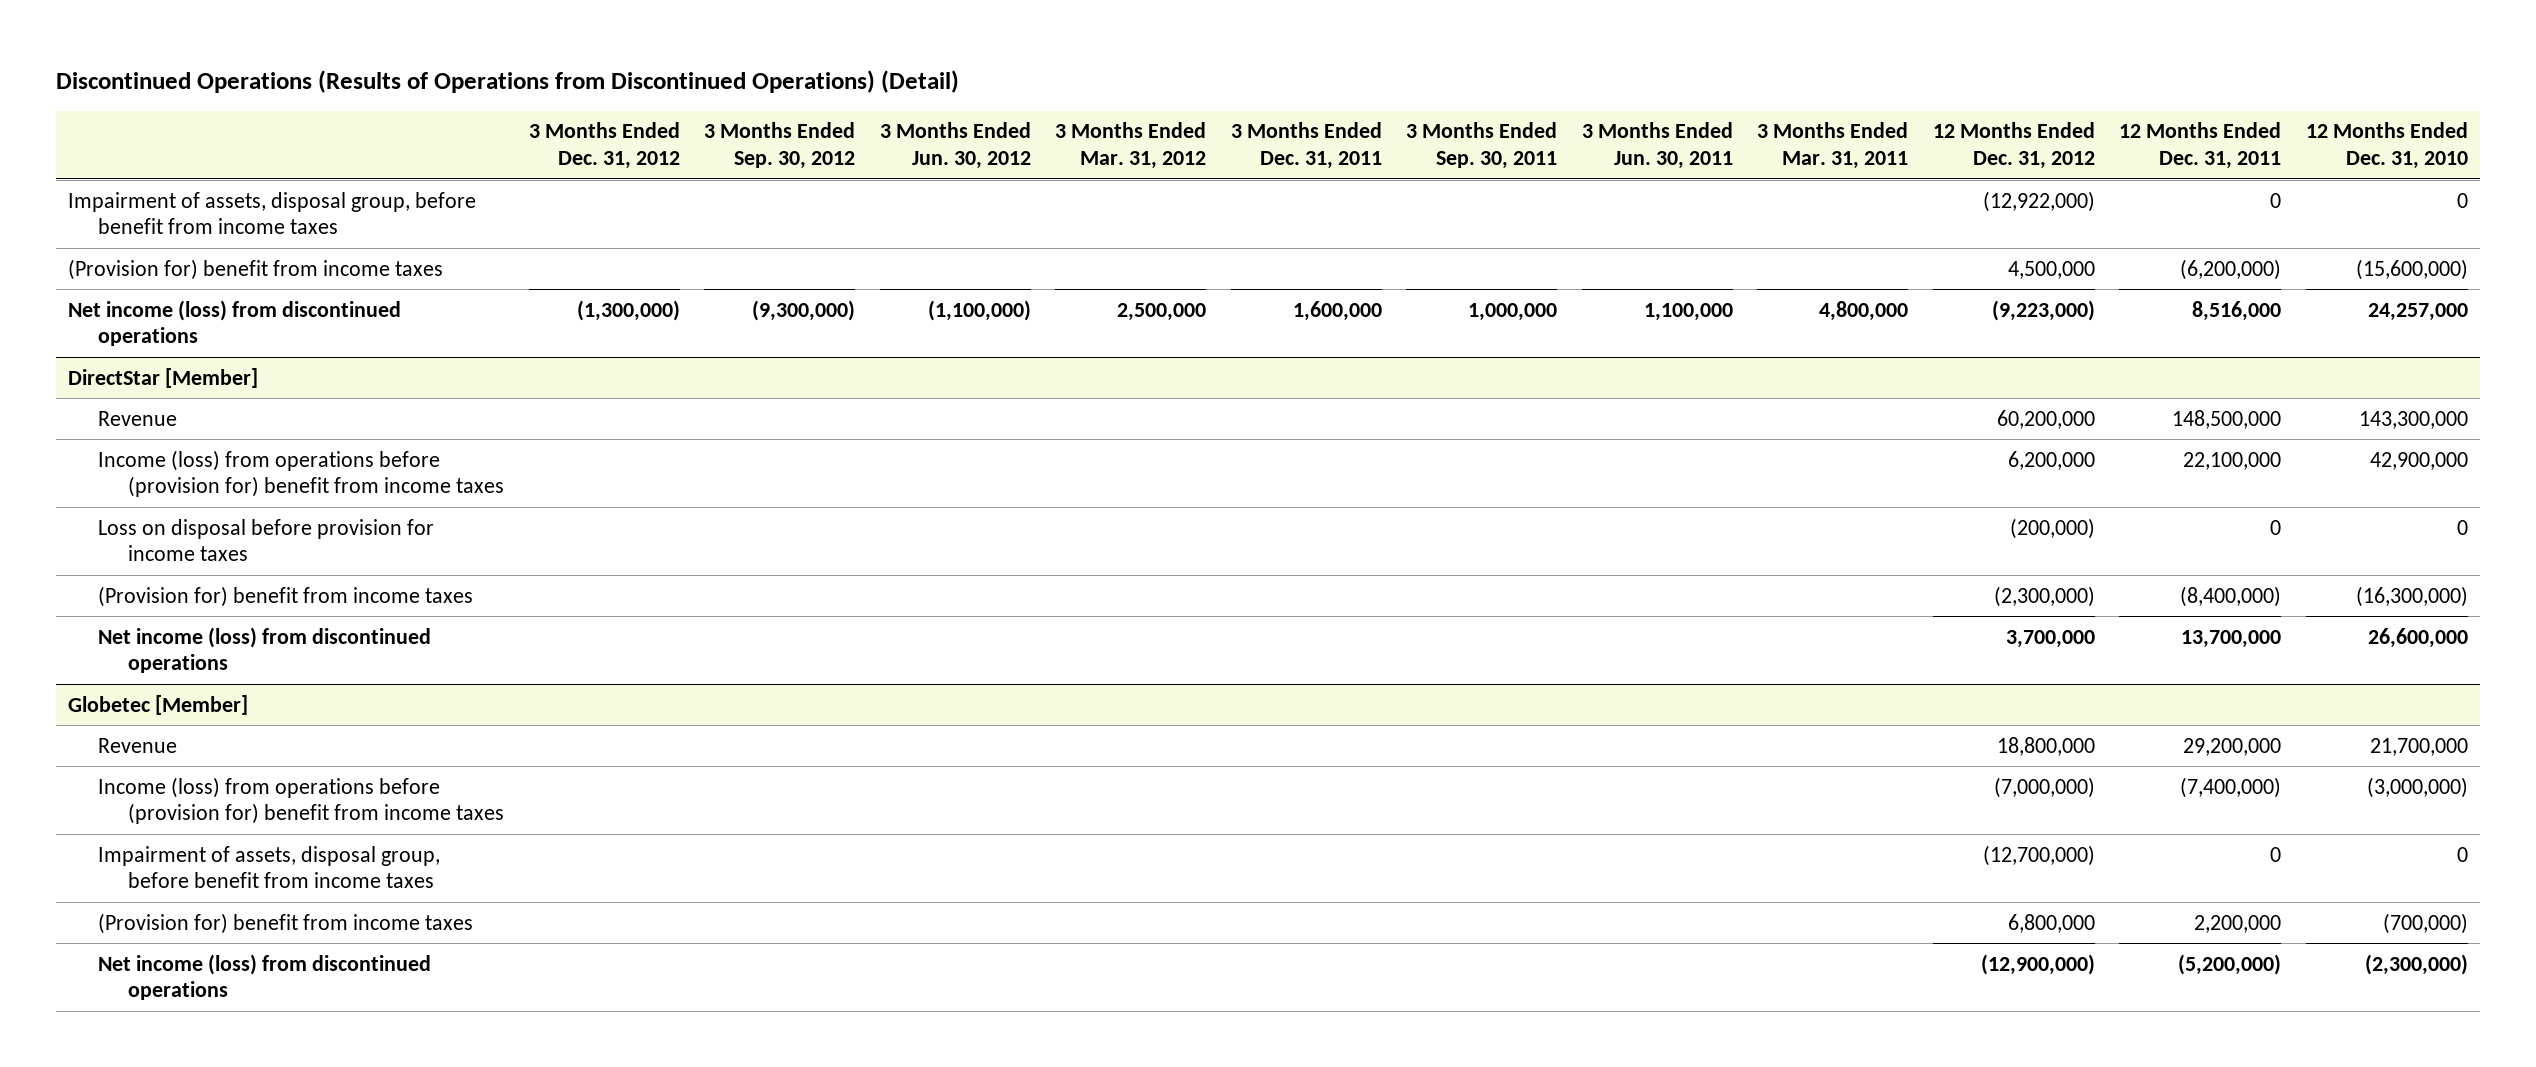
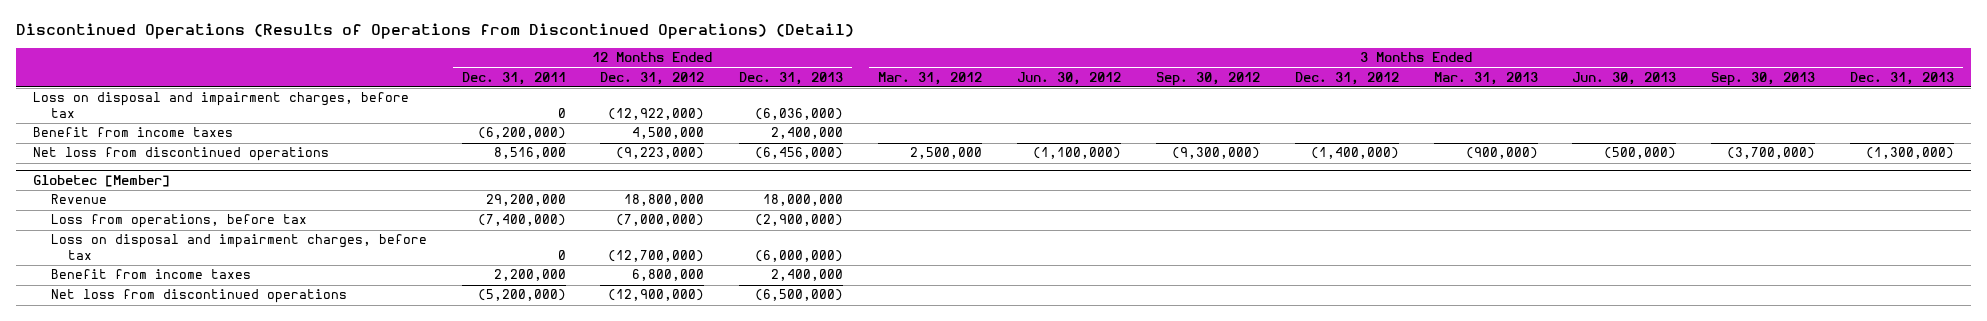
[1230,122,1382,170] 3 Months Ended Dec. 31, 2011 -> none
[1406,122,1558,170] 3 Months Ended Sep. 30, 2011 -> none
[1581,122,1733,170] 3 Months Ended Jun. 30, 2011 -> none
[1757,122,1909,170] 3 Months Ended Mar. 31, 2011 -> none
[2305,122,2468,170] 12 Months Ended Dec. 31, 2010 -> none
none -> [739,71,844,85] Dec. 31, 2013
none -> [1433,71,1538,85] Mar. 31, 2013
none -> [1572,71,1677,85] Jun. 30, 2013
none -> [1711,71,1816,86] Sep. 30, 2013
none -> [1850,71,1955,85] Dec. 31, 2013
[68,367,259,388] DirectStar [Member] -> none
[98,410,178,426] Revenue -> none
[98,449,505,498] Income (loss) from operations before (provision for) benefit from income taxes -> none
[98,518,435,562] Loss on disposal before provision for income taxes -> none
[98,585,474,607] (Provision for) benefit from income taxes -> none
[98,626,432,674] Net income (loss) from discontinued operations -> none
[68,191,477,235] Impairment of assets, disposal group, before benefit from income taxes -> [33,92,410,118] Loss on disposal and impairment charges, before tax
[68,258,444,280] (Provision for) benefit from income taxes -> [33,127,234,138] Benefit from income taxes
[68,299,402,347] Net income (loss) from discontinued operations -> [33,147,330,162] Net loss from discontinued operations
[576,299,680,321] (1,300,000) -> [1310,147,1399,160] (1,400,000)
[98,776,505,825] Income (loss) from operations before (provision for) benefit from income taxes -> [50,214,307,229] Loss from operations, before tax
[98,845,441,889] Impairment of assets, disposal group, before benefit from income taxes -> [50,234,427,260] Loss on disposal and impairment charges, before tax
[98,912,474,934] (Provision for) benefit from income taxes -> [50,269,251,280] Benefit from income taxes
[98,953,432,1001] Net income (loss) from discontinued operations -> [50,289,347,304] Net loss from discontinued operations

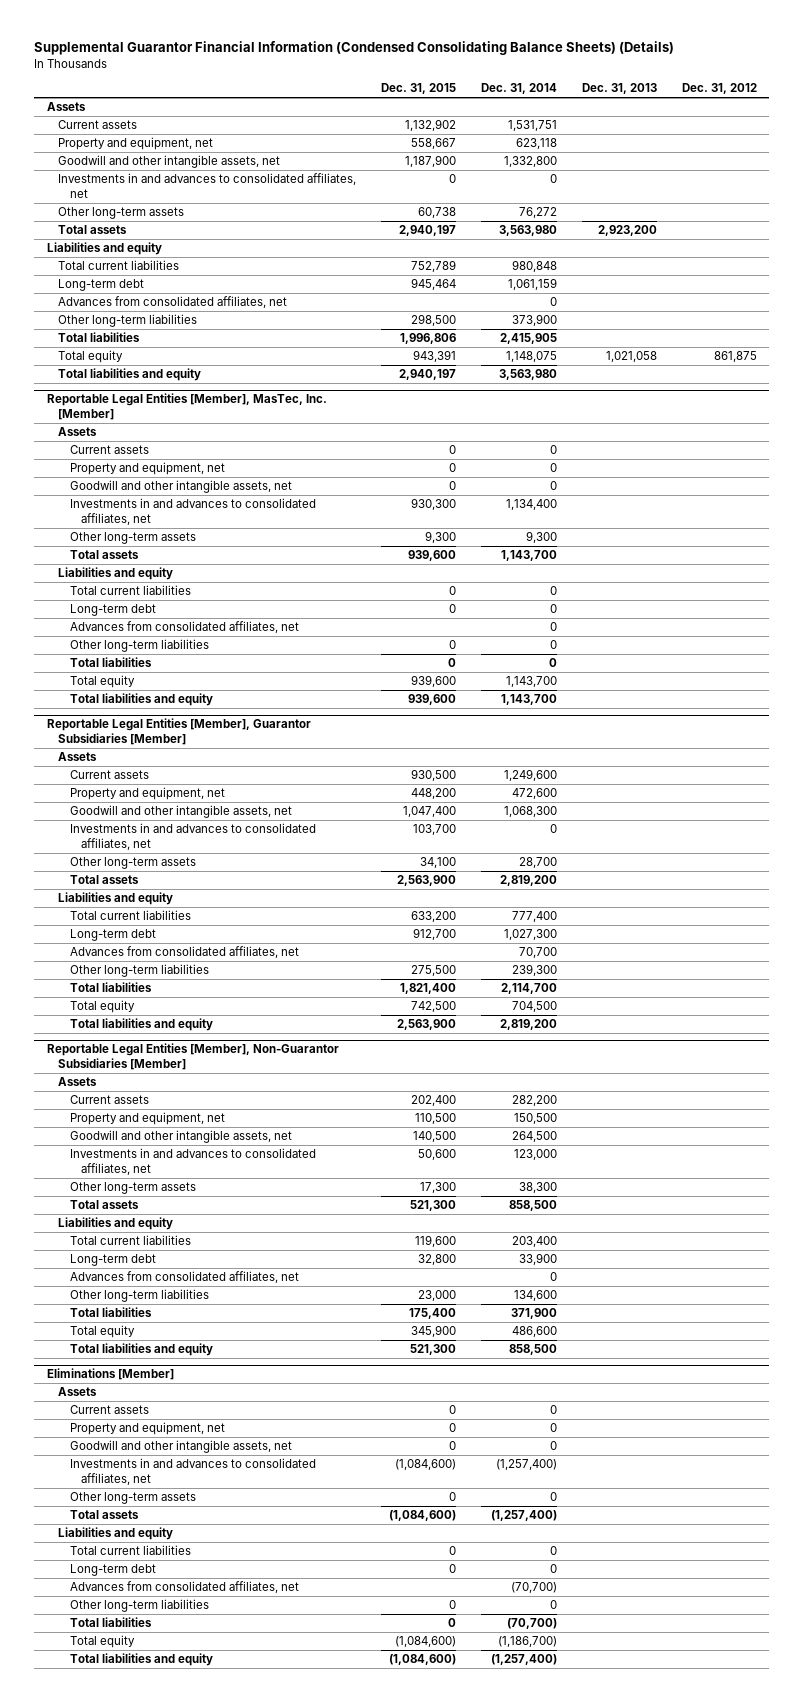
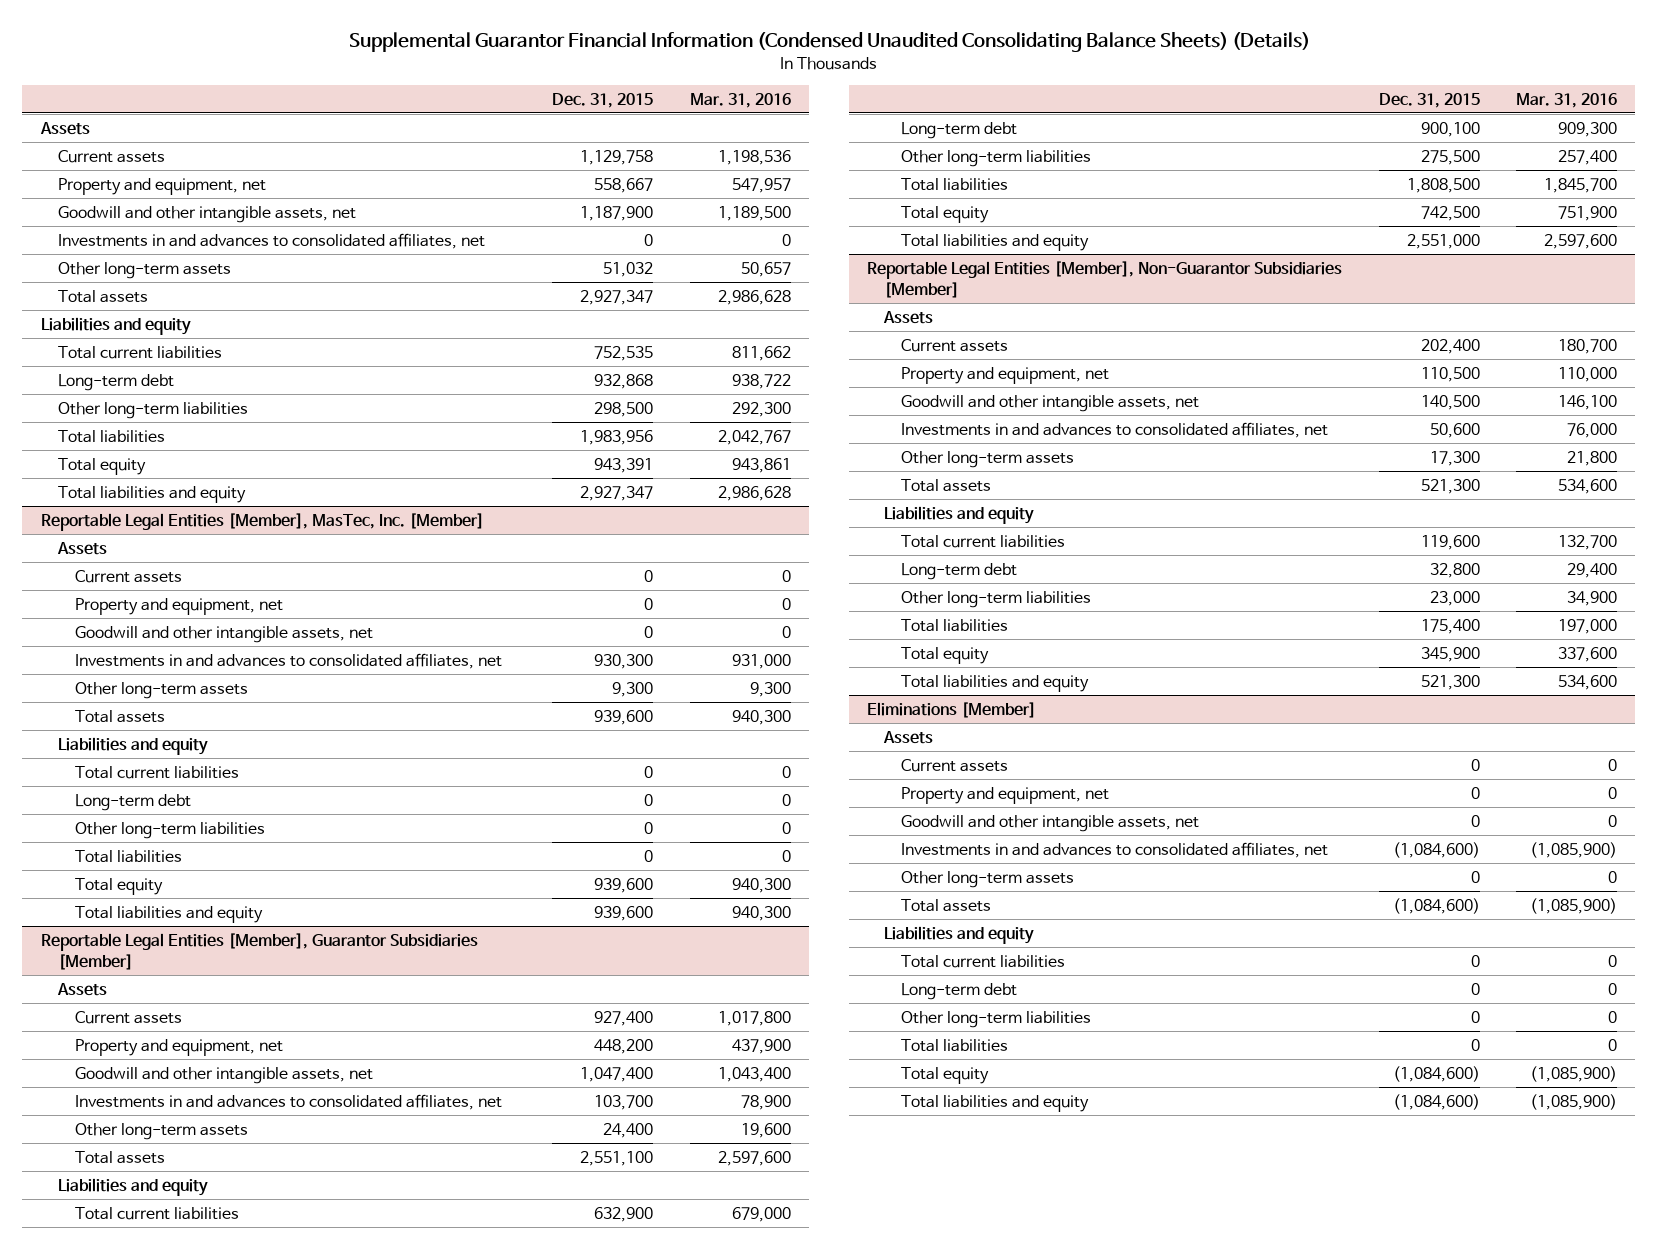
[34,41,675,56] Supplemental Guarantor Financial Information (Condensed Consolidating Balance Sheets) (Details) -> [348,32,1310,53] Supplemental Guarantor Financial Information (Condensed Unaudited Consolidating Balance Sheets) (Details)
[481,83,558,95] Dec. 31, 2014 -> none
[582,83,658,95] Dec. 31, 2013 -> none
[681,83,757,95] Dec. 31, 2012 -> none
none -> [689,92,791,108] Mar. 31, 2016
[405,119,457,132] 1,132,902 -> [580,149,654,165] 1,129,758
[418,207,457,219] 60,738 -> [603,261,654,277] 51,032
[399,225,457,237] 2,940,197 -> [580,289,654,305] 2,927,347
[58,296,288,309] Advances from consolidated affiliates, net -> none
[411,260,457,273] 752,789 -> [594,345,654,361] 752,535
[411,278,457,291] 945,464 -> [594,373,654,389] 932,868
[400,333,457,345] 1,996,806 -> [580,429,654,445] 1,983,956
[399,369,457,381] 2,940,197 -> [580,485,654,501] 2,927,347
[69,621,299,634] Advances from consolidated affiliates, net -> none
[411,769,457,782] 930,500 -> [594,1010,654,1026] 927,400
[420,857,457,869] 34,100 -> [603,1122,654,1138] 24,400
[397,875,457,887] 2,563,900 -> [580,1150,654,1166] 2,551,100
[69,946,299,959] Advances from consolidated affiliates, net -> none
[411,911,457,923] 633,200 -> [594,1206,654,1222] 632,900
[413,928,457,941] 912,700 -> [1420,121,1480,137] 900,100
[400,983,457,995] 1,821,400 -> [1406,177,1480,193] 1,808,500
[397,1019,457,1031] 2,563,900 -> [1406,233,1480,249] 2,551,000
[69,1271,299,1284] Advances from consolidated affiliates, net -> none
[69,1581,299,1594] Advances from consolidated affiliates, net -> none

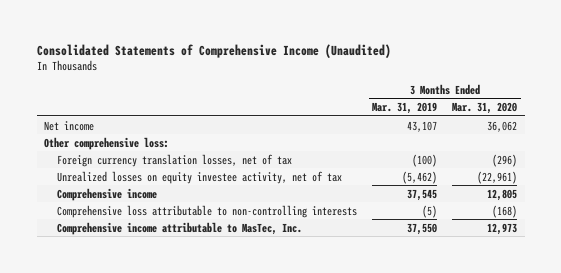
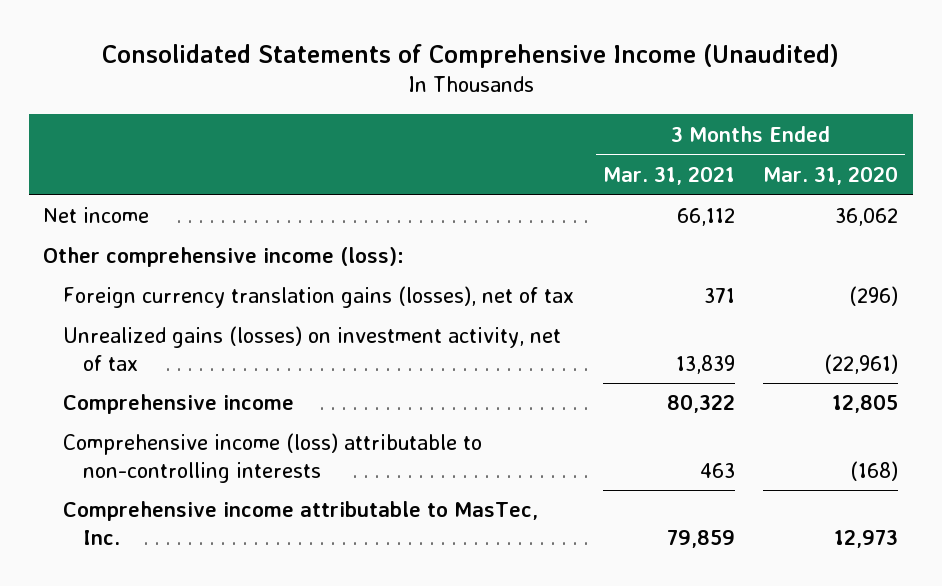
[372,102,438,115] Mar. 31, 2019 -> none
none -> [602,165,735,185] Mar. 31, 2021
[44,136,170,150] Other comprehensive loss: -> [43,247,405,268] Other comprehensive income (loss):
[57,153,293,167] Foreign currency translation losses, net of tax -> [63,286,575,309] Foreign currency translation gains (losses), net of tax
[57,170,343,184] Unrealized losses on equity investee activity, net of tax -> [63,326,562,371] Unrealized gains (losses) on investment activity, net of tax
[57,204,358,218] Comprehensive loss attributable to non-controlling interests -> [63,433,483,483] Comprehensive income (loss) attributable to non-controlling interests

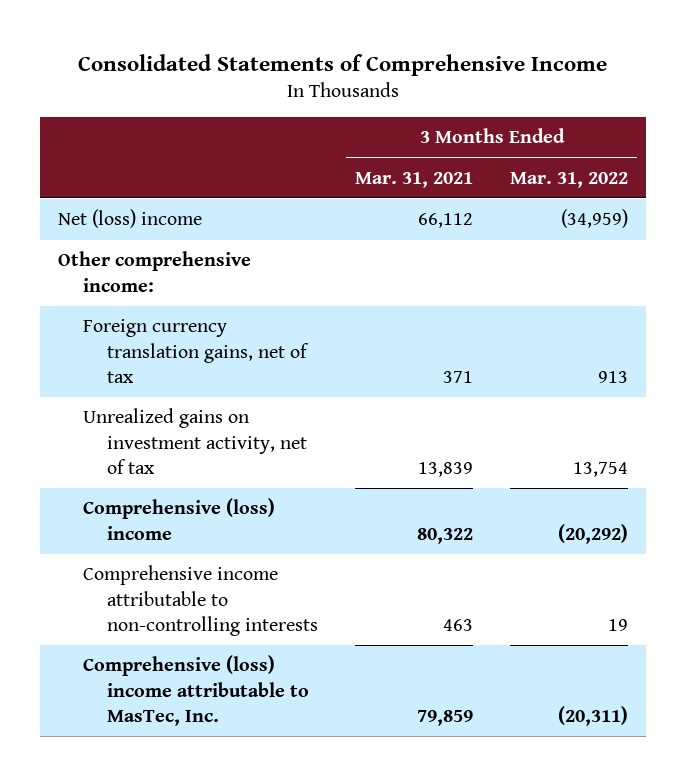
[101,44,839,69] Consolidated Statements of Comprehensive Income (Unaudited) -> [78,53,608,76] Consolidated Statements of Comprehensive Income
[763,165,899,185] Mar. 31, 2020 -> none
none -> [510,171,629,188] Mar. 31, 2022
[43,207,150,224] Net income -> [58,209,203,229] Net (loss) income
[43,247,405,268] Other comprehensive income (loss): -> [58,251,252,292] Other comprehensive income:
[63,286,575,309] Foreign currency translation gains (losses), net of tax -> [82,319,310,383] Foreign currency translation gains, net of tax
[63,326,562,371] Unrealized gains (losses) on investment activity, net of tax -> [82,408,308,474] Unrealized gains on investment activity, net of tax
[63,394,295,415] Comprehensive income -> [82,498,275,540] Comprehensive (loss) income
[63,433,483,483] Comprehensive income (loss) attributable to non-controlling interests -> [82,565,319,636] Comprehensive income attributable to non-controlling interests
[63,501,539,545] Comprehensive income attributable to MasTec, Inc. -> [82,655,310,726] Comprehensive (loss) income attributable to MasTec, Inc.

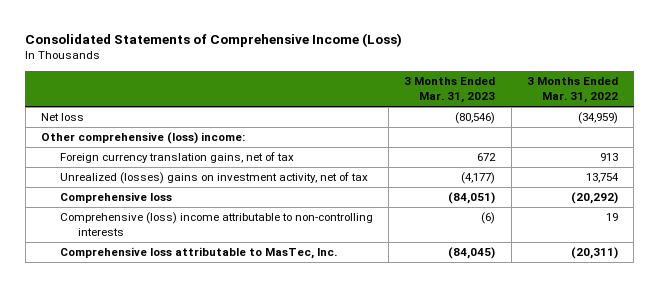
[78,53,608,76] Consolidated Statements of Comprehensive Income -> [25,32,403,47] Consolidated Statements of Comprehensive Income (Loss)
[355,171,474,188] Mar. 31, 2021 -> none
none -> [404,77,496,104] 3 Months Ended Mar. 31, 2023
[58,209,203,229] Net (loss) income -> [41,113,85,122] Net loss
[58,251,252,292] Other comprehensive income: -> [41,132,246,145] Other comprehensive (loss) income:
[82,408,308,474] Unrealized gains on investment activity, net of tax -> [59,172,368,185] Unrealized (losses) gains on investment activity, net of tax
[82,498,275,540] Comprehensive (loss) income -> [59,192,172,204] Comprehensive loss
[82,565,319,636] Comprehensive income attributable to non-controlling interests -> [59,212,373,236] Comprehensive (loss) income attributable to non-controlling interests
[82,655,310,726] Comprehensive (loss) income attributable to MasTec, Inc. -> [59,247,337,260] Comprehensive loss attributable to MasTec, Inc.

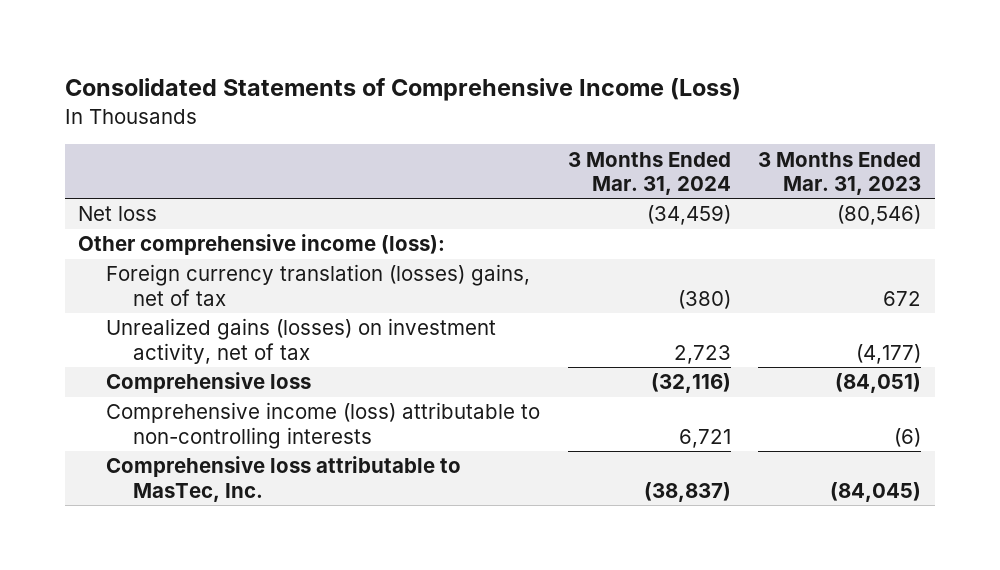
[526,77,618,104] 3 Months Ended Mar. 31, 2022 -> none
none -> [567,151,731,195] 3 Months Ended Mar. 31, 2024
[41,132,246,145] Other comprehensive (loss) income: -> [78,234,446,256] Other comprehensive income (loss):
[59,152,294,164] Foreign currency translation gains, net of tax -> [105,264,530,306] Foreign currency translation (losses) gains, net of tax
[59,172,368,185] Unrealized (losses) gains on investment activity, net of tax -> [105,318,496,364] Unrealized gains (losses) on investment activity, net of tax
[59,212,373,236] Comprehensive (loss) income attributable to non-controlling interests -> [105,402,540,449] Comprehensive income (loss) attributable to non-controlling interests

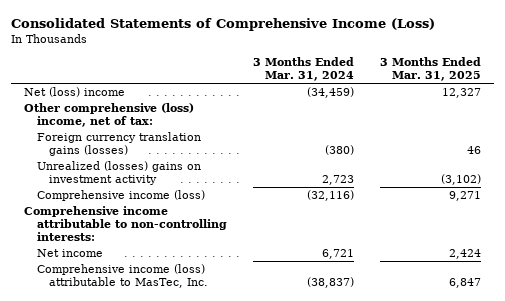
[758,151,922,195] 3 Months Ended Mar. 31, 2023 -> none
none -> [379,57,481,82] 3 Months Ended Mar. 31, 2025
[78,206,158,222] Net loss -> [24,87,126,98] Net (loss) income
[78,234,446,256] Other comprehensive income (loss): -> [24,103,195,128] Other comprehensive (loss) income, net of tax:
[105,264,530,306] Foreign currency translation (losses) gains, net of tax -> [36,132,201,157] Foreign currency translation gains (losses)
[105,318,496,364] Unrealized gains (losses) on investment activity, net of tax -> [36,161,201,186] Unrealized (losses) gains on investment activity
[105,372,311,394] Comprehensive loss -> [36,190,205,202] Comprehensive income (loss)
none -> [24,206,227,241] Comprehensive income attributable to non-controlling interests:
[105,402,540,449] Comprehensive income (loss) attributable to non-controlling interests -> [36,249,103,258] Net income
[105,456,461,502] Comprehensive loss attributable to MasTec, Inc. -> [36,264,209,289] Comprehensive income (loss) attributable to MasTec, Inc.

